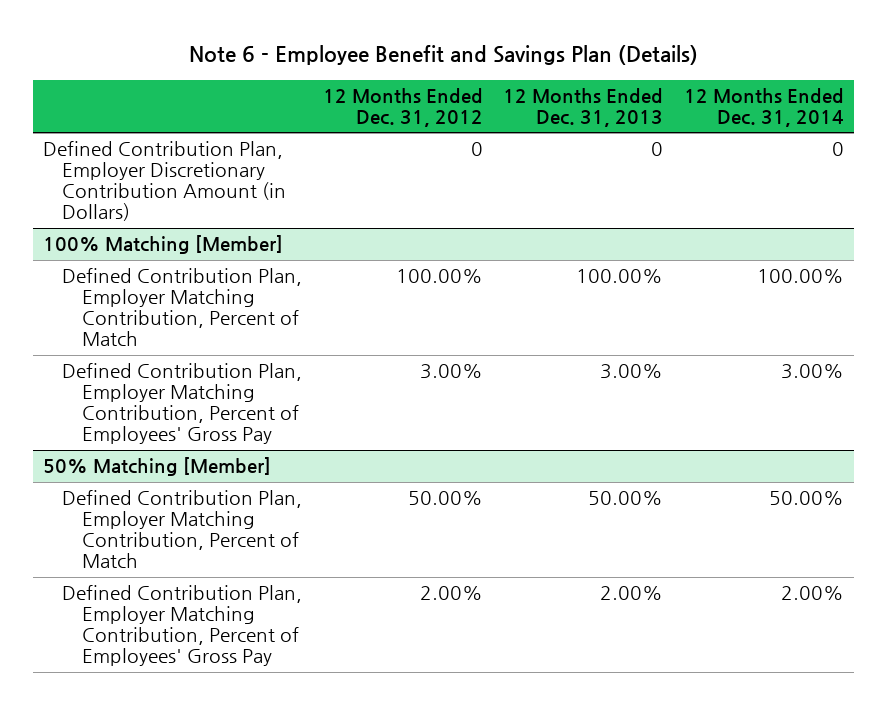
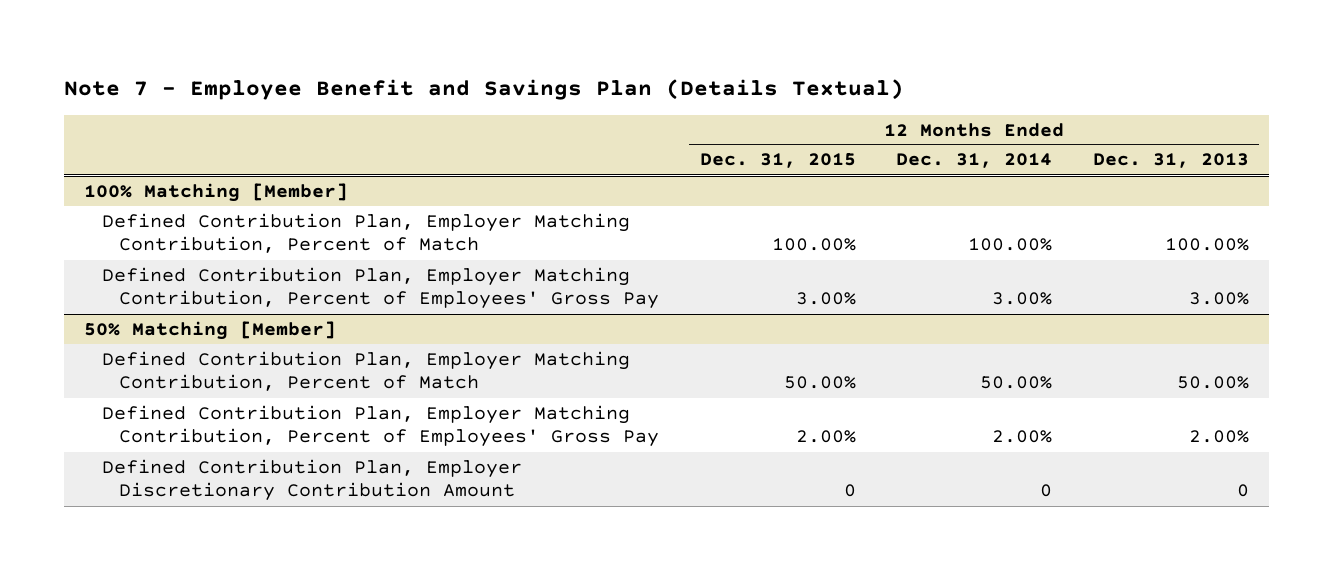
[188,45,698,66] Note 6 - Employee Benefit and Savings Plan (Details) -> [64,78,905,100] Note 7 - Employee Benefit and Savings Plan (Details Textual)
[322,87,483,127] 12 Months Ended Dec. 31, 2012 -> none
none -> [699,153,856,169] Dec. 31, 2015
[43,141,287,222] Defined Contribution Plan, Employer Discretionary Contribution Amount (in Dollars) -> none
none -> [101,458,522,502] Defined Contribution Plan, Employer Discretionary Contribution Amount

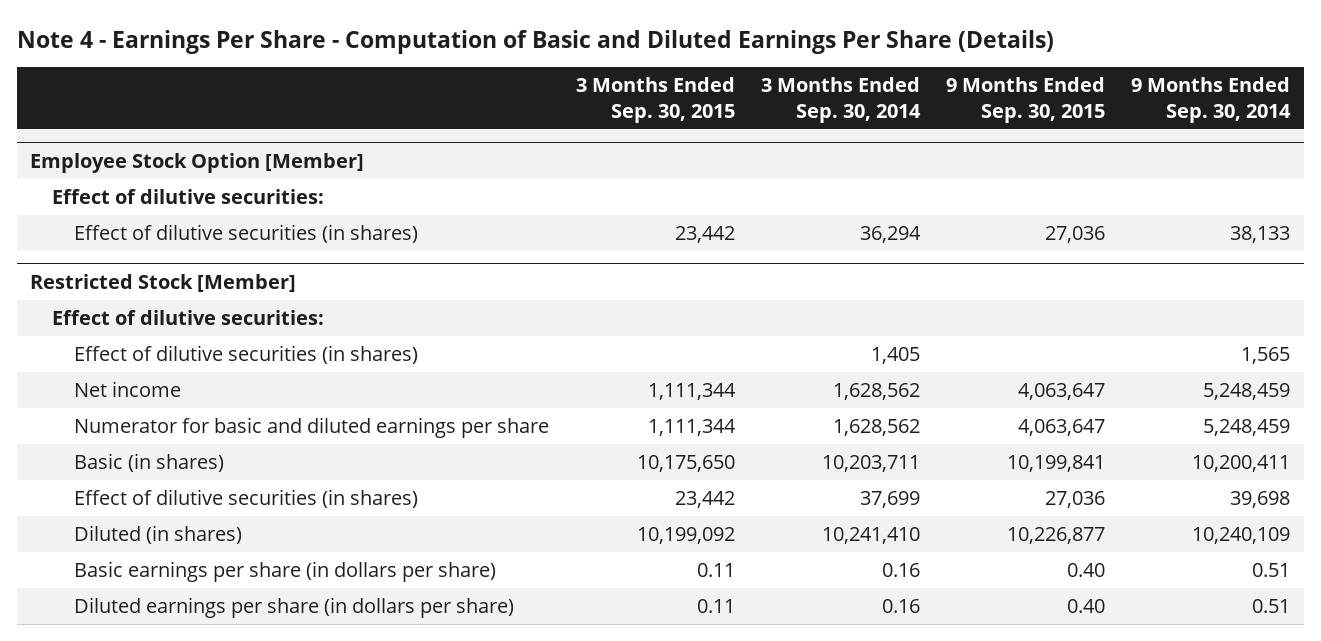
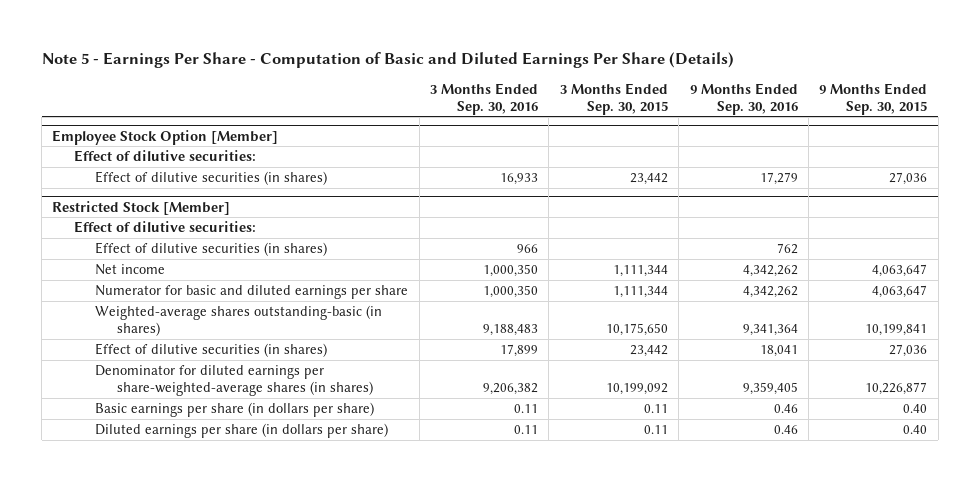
[17,29,1055,54] Note 4 - Earnings Per Share - Computation of Basic and Diluted Earnings Per Share (Details) -> [41,52,734,69] Note 5 - Earnings Per Share - Computation of Basic and Diluted Earnings Per Share (Details)
[760,77,921,123] 3 Months Ended Sep. 30, 2014 -> none
[1131,77,1292,123] 9 Months Ended Sep. 30, 2014 -> none
none -> [430,82,539,115] 3 Months Ended Sep. 30, 2016
none -> [689,82,798,115] 9 Months Ended Sep. 30, 2016
[74,453,225,473] Basic (in shares) -> [95,305,383,336] Weighted-average shares outstanding-basic (in shares)
[74,525,243,545] Diluted (in shares) -> [95,365,373,396] Denominator for diluted earnings per share-weighted-average shares (in shares)

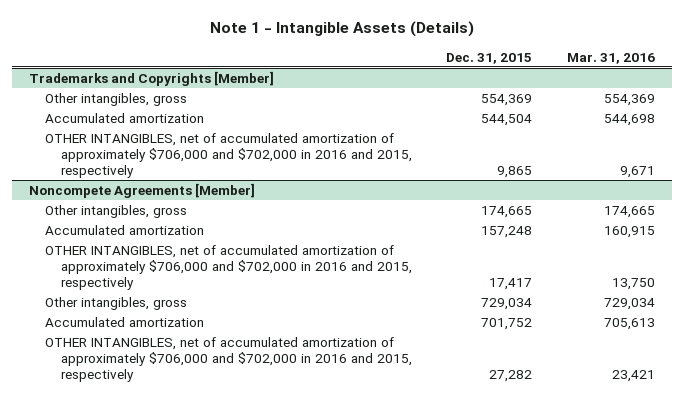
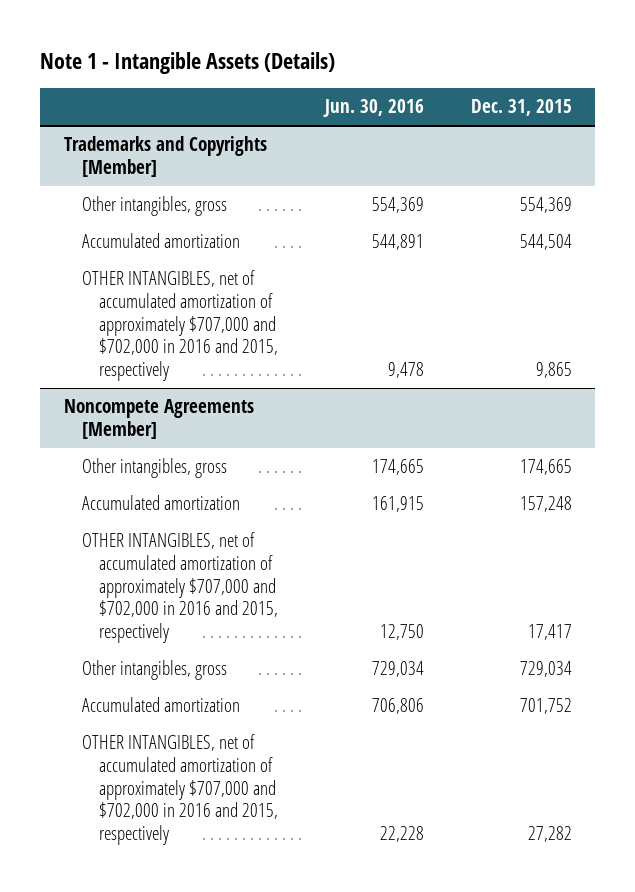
[566,52,655,64] Mar. 31, 2016 -> none
none -> [323,99,425,118] Jun. 30, 2016
[45,132,413,179] OTHER INTANGIBLES, net of accumulated amortization of approximately $706,000 and $702,000 in 2016 and 2015, respectively -> [81,270,279,382] OTHER INTANGIBLES, net of accumulated amortization of approximately $707,000 and $702,000 in 2016 and 2015, respectively
[45,244,413,291] OTHER INTANGIBLES, net of accumulated amortization of approximately $706,000 and $702,000 in 2016 and 2015, respectively -> [81,532,279,644] OTHER INTANGIBLES, net of accumulated amortization of approximately $707,000 and $702,000 in 2016 and 2015, respectively
[45,336,413,383] OTHER INTANGIBLES, net of accumulated amortization of approximately $706,000 and $702,000 in 2016 and 2015, respectively -> [81,734,279,846] OTHER INTANGIBLES, net of accumulated amortization of approximately $707,000 and $702,000 in 2016 and 2015, respectively

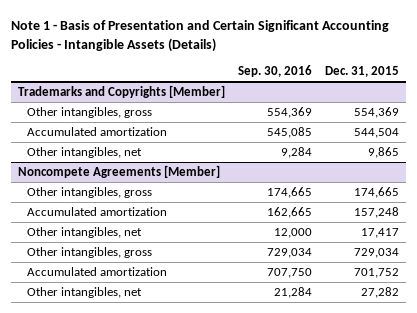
[40,52,336,75] Note 1 - Intangible Assets (Details) -> [10,19,389,53] Note 1 - Basis of Presentation and Certain Significant Accounting Policies - Intangible Assets (Details)
[323,99,425,118] Jun. 30, 2016 -> none
none -> [237,65,312,78] Sep. 30, 2016
[81,270,279,382] OTHER INTANGIBLES, net of accumulated amortization of approximately $707,000 and $702,000 in 2016 and 2015, respectively -> [27,146,143,158] Other intangibles, net
[81,532,279,644] OTHER INTANGIBLES, net of accumulated amortization of approximately $707,000 and $702,000 in 2016 and 2015, respectively -> [27,226,143,238] Other intangibles, net
[81,734,279,846] OTHER INTANGIBLES, net of accumulated amortization of approximately $707,000 and $702,000 in 2016 and 2015, respectively -> [27,286,143,298] Other intangibles, net

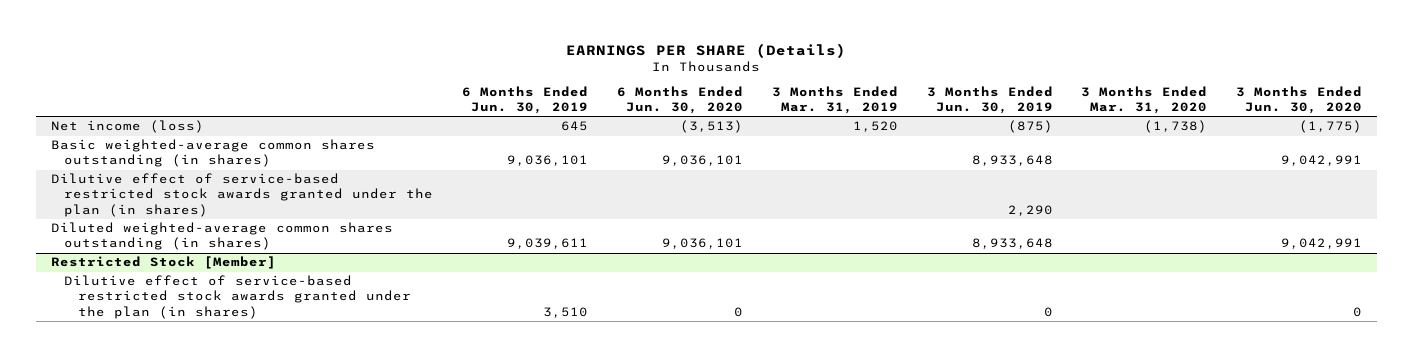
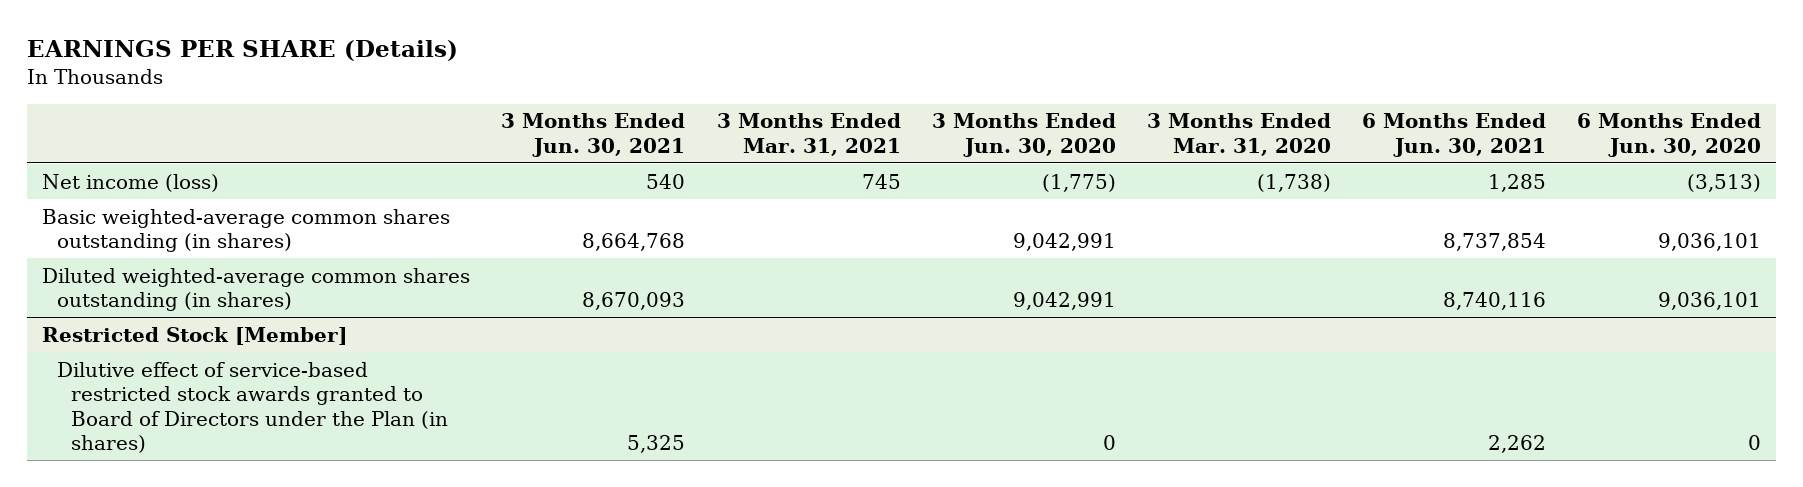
[462,85,589,114] 6 Months Ended Jun. 30, 2019 -> none
[771,85,898,114] 3 Months Ended Mar. 31, 2019 -> none
[926,85,1053,114] 3 Months Ended Jun. 30, 2019 -> none
none -> [501,113,686,157] 3 Months Ended Jun. 30, 2021
none -> [716,113,901,156] 3 Months Ended Mar. 31, 2021
none -> [1361,113,1546,157] 6 Months Ended Jun. 30, 2021
[50,173,434,217] Dilutive effect of service-based restricted stock awards granted under the plan (in shares) -> none
[64,275,412,319] Dilutive effect of service-based restricted stock awards granted under the plan (in shares) -> [56,361,449,454] Dilutive effect of service-based restricted stock awards granted to Board of Directors under the Plan (in shares)

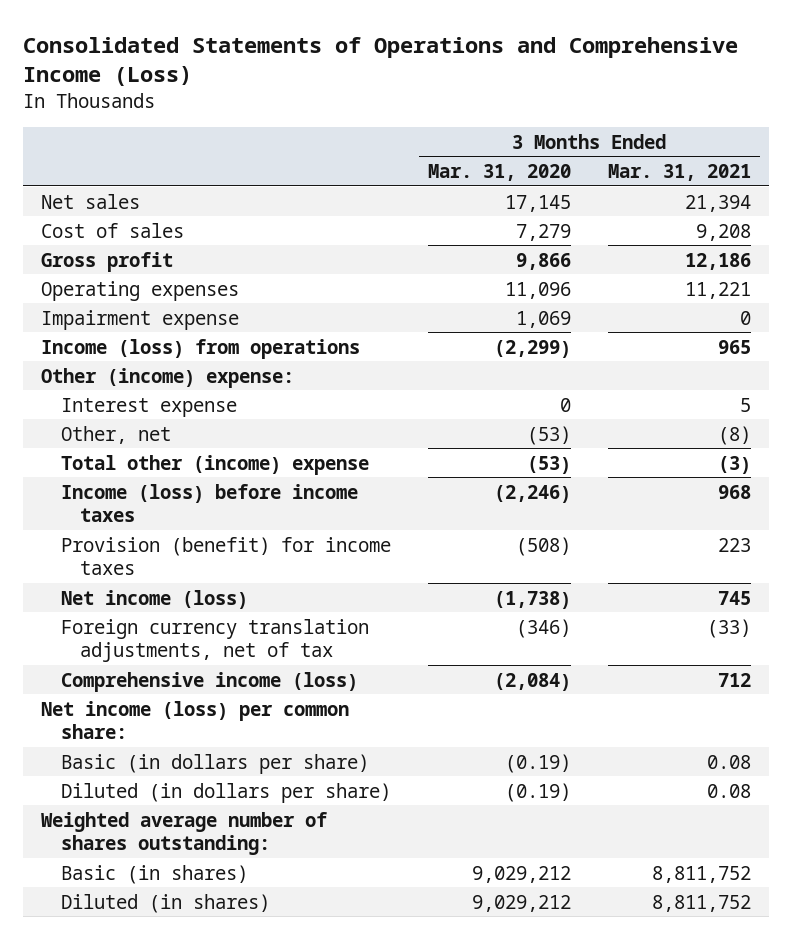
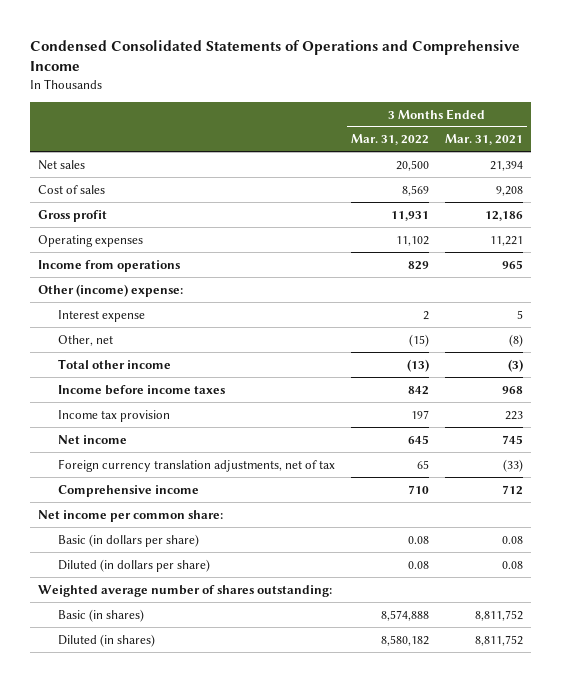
[22,36,738,87] Consolidated Statements of Operations and Comprehensive Income (Loss) -> [30,39,521,72] Condensed Consolidated Statements of Operations and Comprehensive Income
[427,164,571,182] Mar. 31, 2020 -> none
none -> [350,134,429,146] Mar. 31, 2022
[41,309,240,330] Impairment expense -> none
[41,338,361,359] Income (loss) from operations -> [38,259,181,272] Income from operations
[60,454,369,475] Total other (income) expense -> [57,358,171,369] Total other income
[60,483,358,523] Income (loss) before income taxes -> [57,384,225,395] Income before income taxes
[60,536,391,576] Provision (benefit) for income taxes -> [57,409,170,422] Income tax provision
[60,589,248,609] Net income (loss) -> [57,434,127,444] Net income
[60,671,358,692] Comprehensive income (loss) -> [57,484,199,497] Comprehensive income
[41,700,350,740] Net income (loss) per common share: -> [38,509,224,522] Net income per common share:

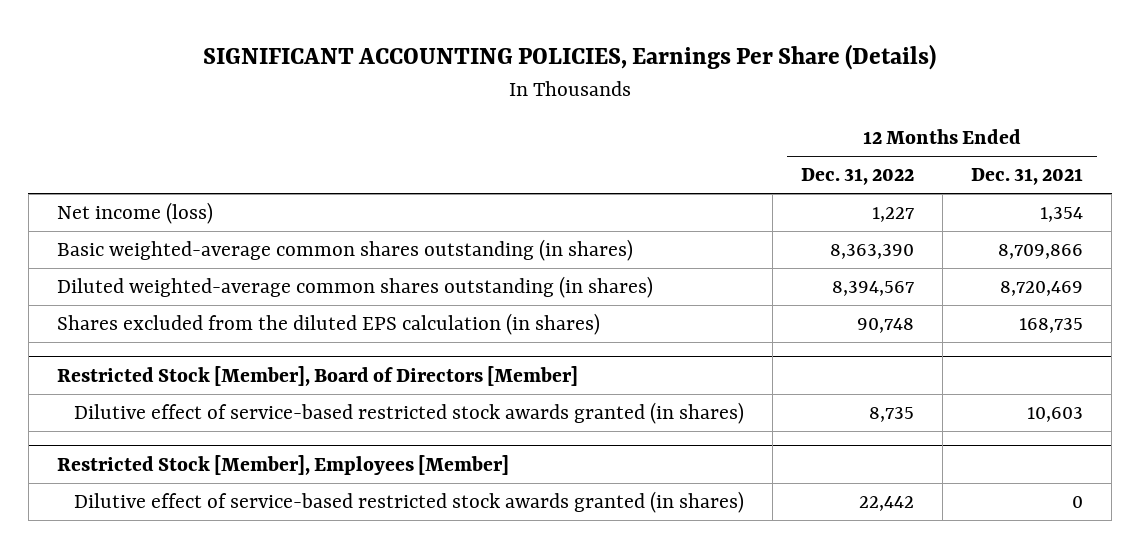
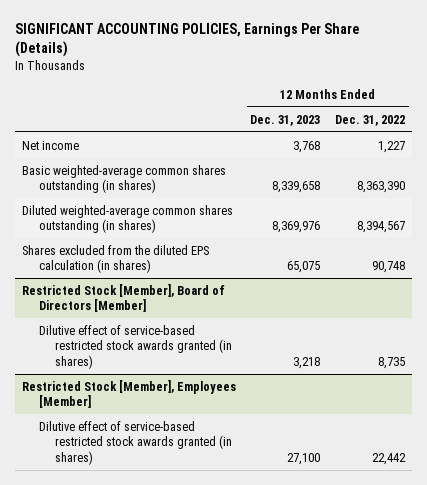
[971,168,1084,186] Dec. 31, 2021 -> none
none -> [250,114,321,126] Dec. 31, 2023
[56,202,213,225] Net income (loss) -> [21,140,79,150] Net income

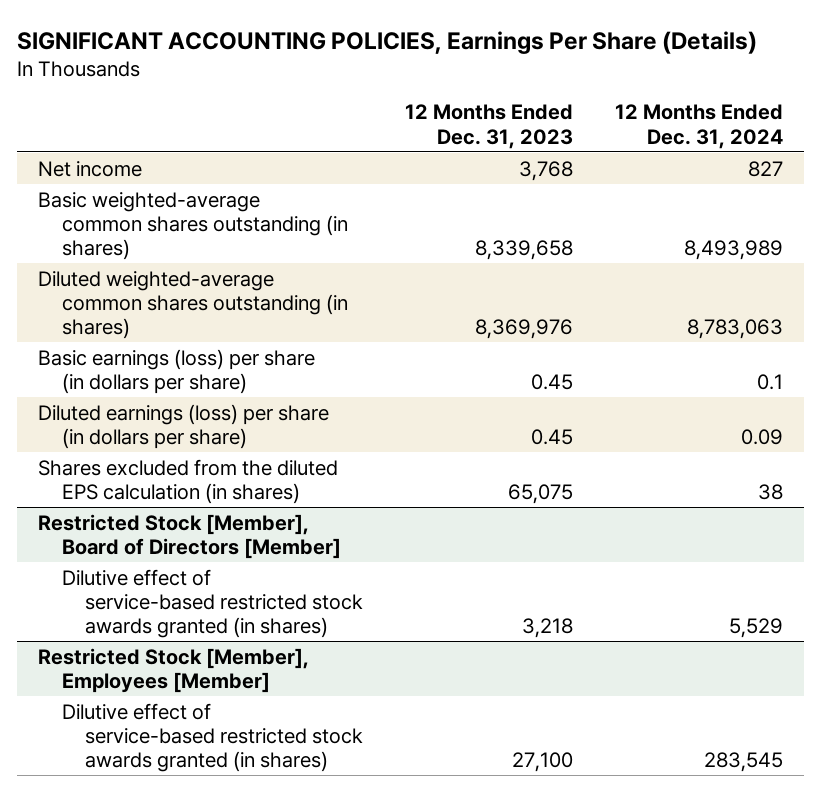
[334,114,405,126] Dec. 31, 2022 -> none
none -> [615,104,784,149] 12 Months Ended Dec. 31, 2024
none -> [37,348,315,394] Basic earnings (loss) per share (in dollars per share)
none -> [37,403,329,449] Diluted earnings (loss) per share (in dollars per share)

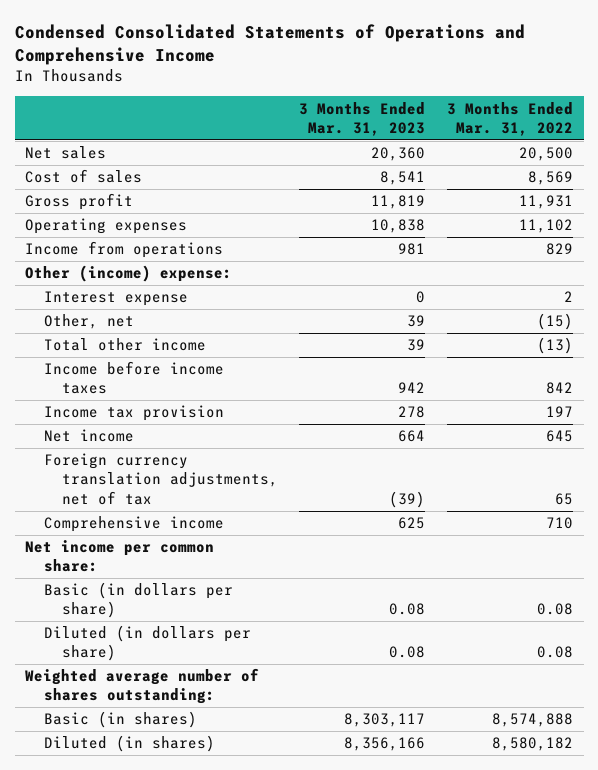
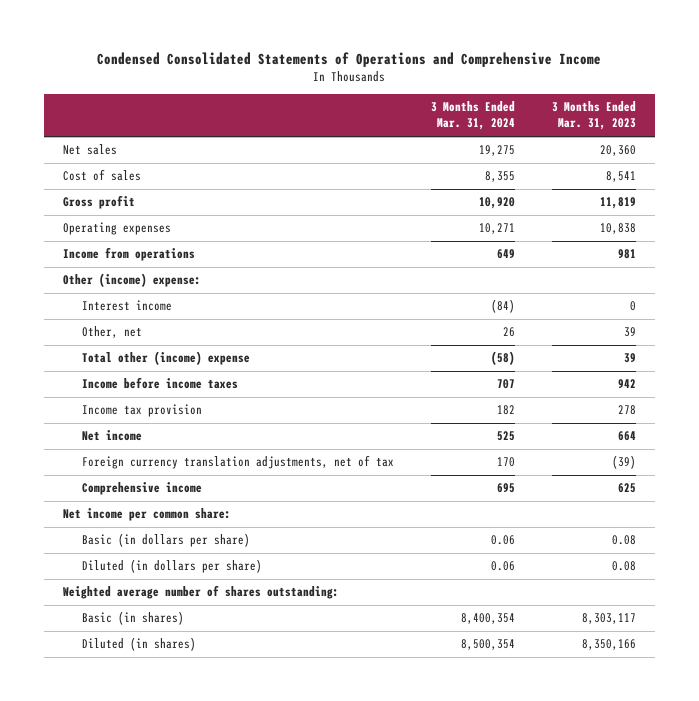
[446,101,573,136] 3 Months Ended Mar. 31, 2022 -> none
none -> [430,101,515,131] 3 Months Ended Mar. 31, 2024
[43,291,188,307] Interest expense -> [81,300,172,312] Interest income
[43,338,206,352] Total other income -> [81,351,250,366] Total other (income) expense
[344,737,426,752] 8,356,166 -> [582,639,637,651] 8,350,166

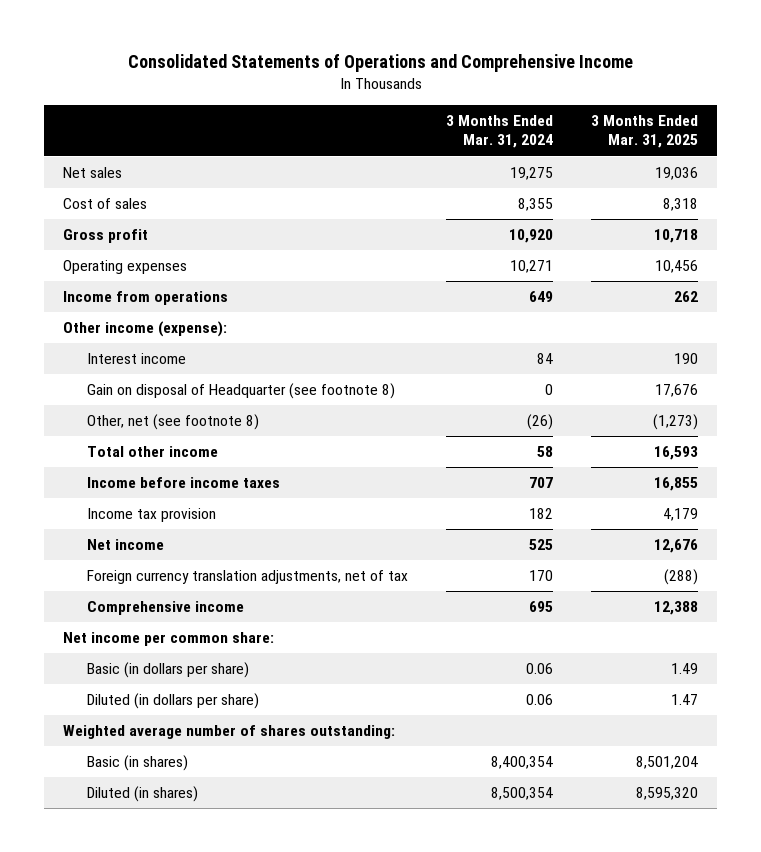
[97,51,602,67] Condensed Consolidated Statements of Operations and Comprehensive Income -> [127,54,633,73] Consolidated Statements of Operations and Comprehensive Income
[552,101,637,131] 3 Months Ended Mar. 31, 2023 -> none
none -> [591,114,699,149] 3 Months Ended Mar. 31, 2025
[62,273,201,288] Other (income) expense: -> [63,321,228,338] Other income (expense):
[490,299,515,314] (84) -> [537,353,554,365] 84
none -> [87,383,396,400] Gain on disposal of Headquarter (see footnote 8)
[81,326,142,339] Other, net -> [87,414,260,431] Other, net (see footnote 8)
[502,327,515,338] 26 -> [527,414,554,431] (26)
[81,351,250,366] Total other (income) expense -> [87,446,219,458] Total other income
[490,351,515,366] (58) -> [537,446,554,458] 58

